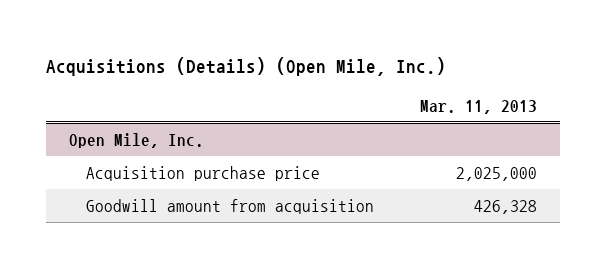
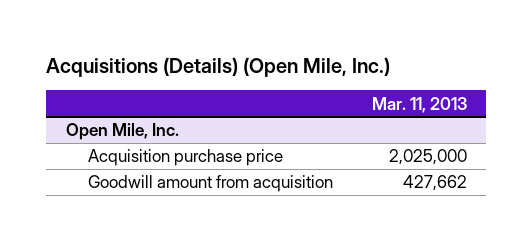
[474,200,538,215] 426,328 -> [402,175,467,192] 427,662

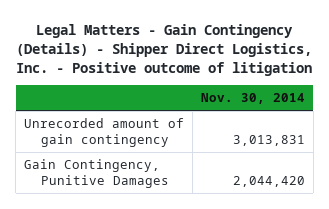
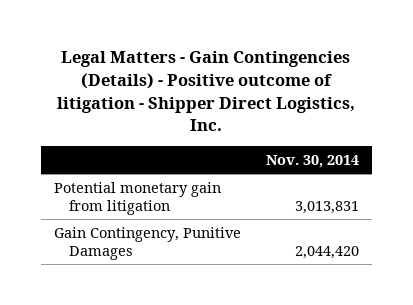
[16,23,313,76] Legal Matters - Gain Contingency (Details) - Shipper Direct Logistics, Inc. - Positive outcome of litigation -> [57,51,356,132] Legal Matters - Gain Contingencies (Details) - Positive outcome of litigation - Shipper Direct Logistics, Inc.
[24,117,185,147] Unrecorded amount of gain contingency -> [53,181,221,215] Potential monetary gain from litigation

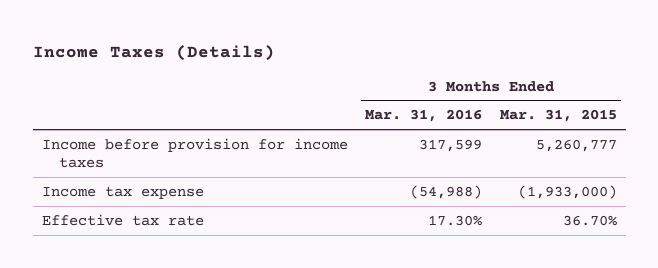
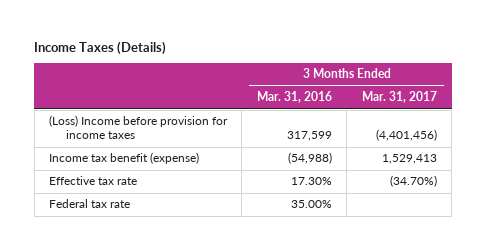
[499,109,617,123] Mar. 31, 2015 -> none
none -> [361,91,437,104] Mar. 31, 2017
[41,137,348,169] Income before provision for income taxes -> [49,115,229,140] (Loss) Income before provision for income taxes
[41,185,204,199] Income tax expense -> [49,152,200,165] Income tax benefit (expense)
none -> [49,199,131,209] Federal tax rate

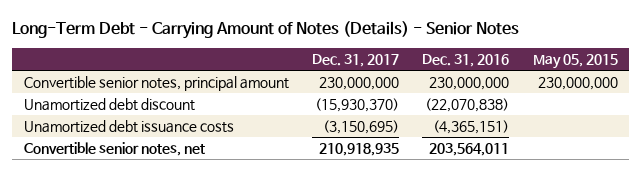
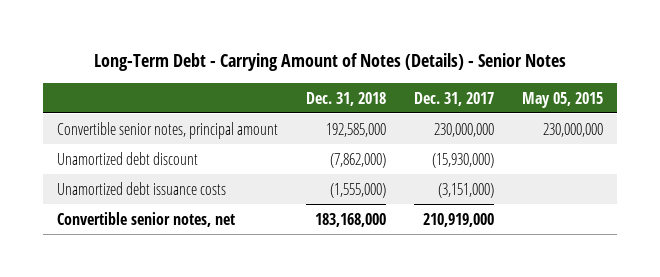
[422,54,510,68] Dec. 31, 2016 -> none
none -> [305,91,386,106] Dec. 31, 2018
[315,98,400,113] (15,930,370) -> [431,152,494,168] (15,930,000)
[323,120,400,135] (3,150,695) -> [437,182,494,198] (3,151,000)
[319,143,400,157] 210,918,935 -> [422,212,494,227] 210,919,000

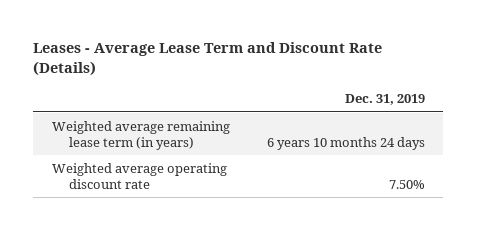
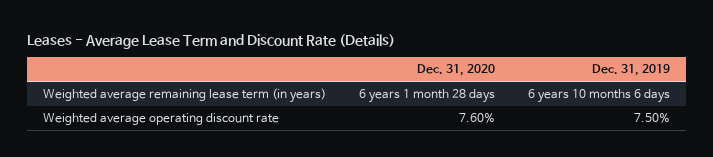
none -> [416,64,495,77] Dec. 31, 2020
[266,136,425,150] 6 years 10 months 24 days -> [527,89,670,104] 6 years 10 months 6 days

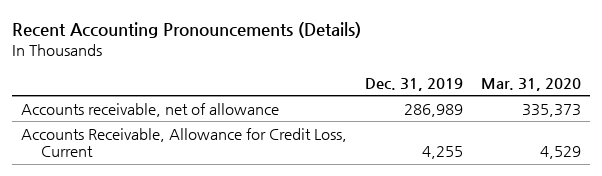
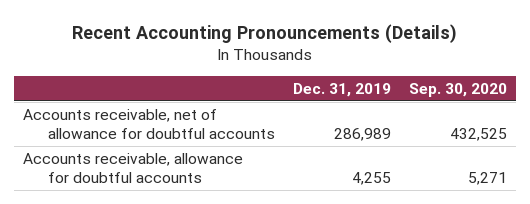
[480,78,581,92] Mar. 31, 2020 -> none
none -> [408,82,507,97] Sep. 30, 2020
[21,102,280,117] Accounts receivable, net of allowance -> [23,109,275,140] Accounts receivable, net of allowance for doubtful accounts
[21,127,348,158] Accounts Receivable, Allowance for Credit Loss, Current -> [23,153,244,184] Accounts receivable, allowance for doubtful accounts

